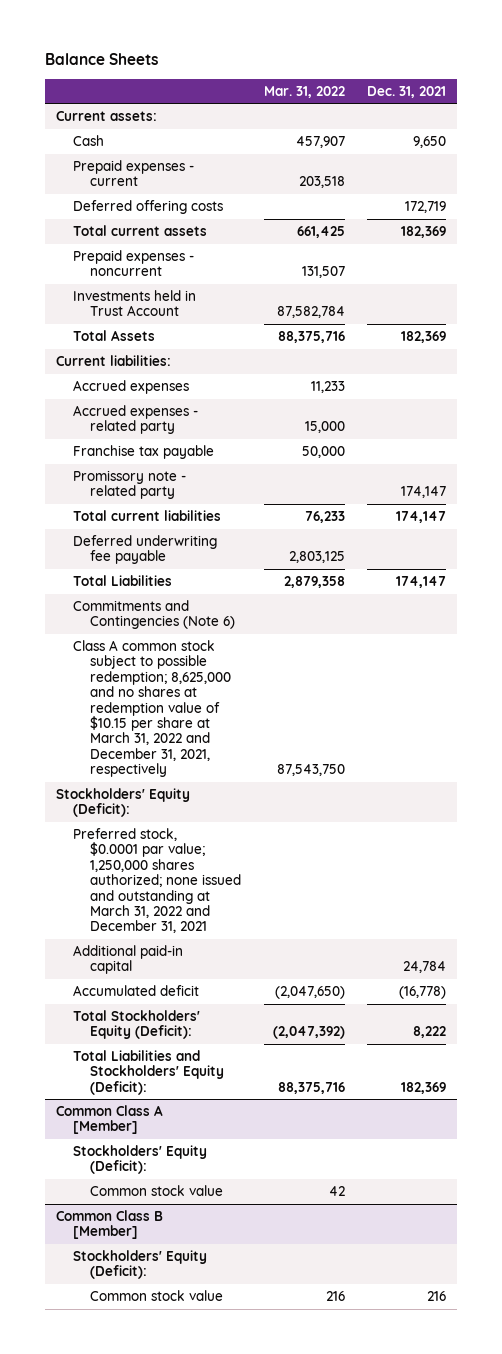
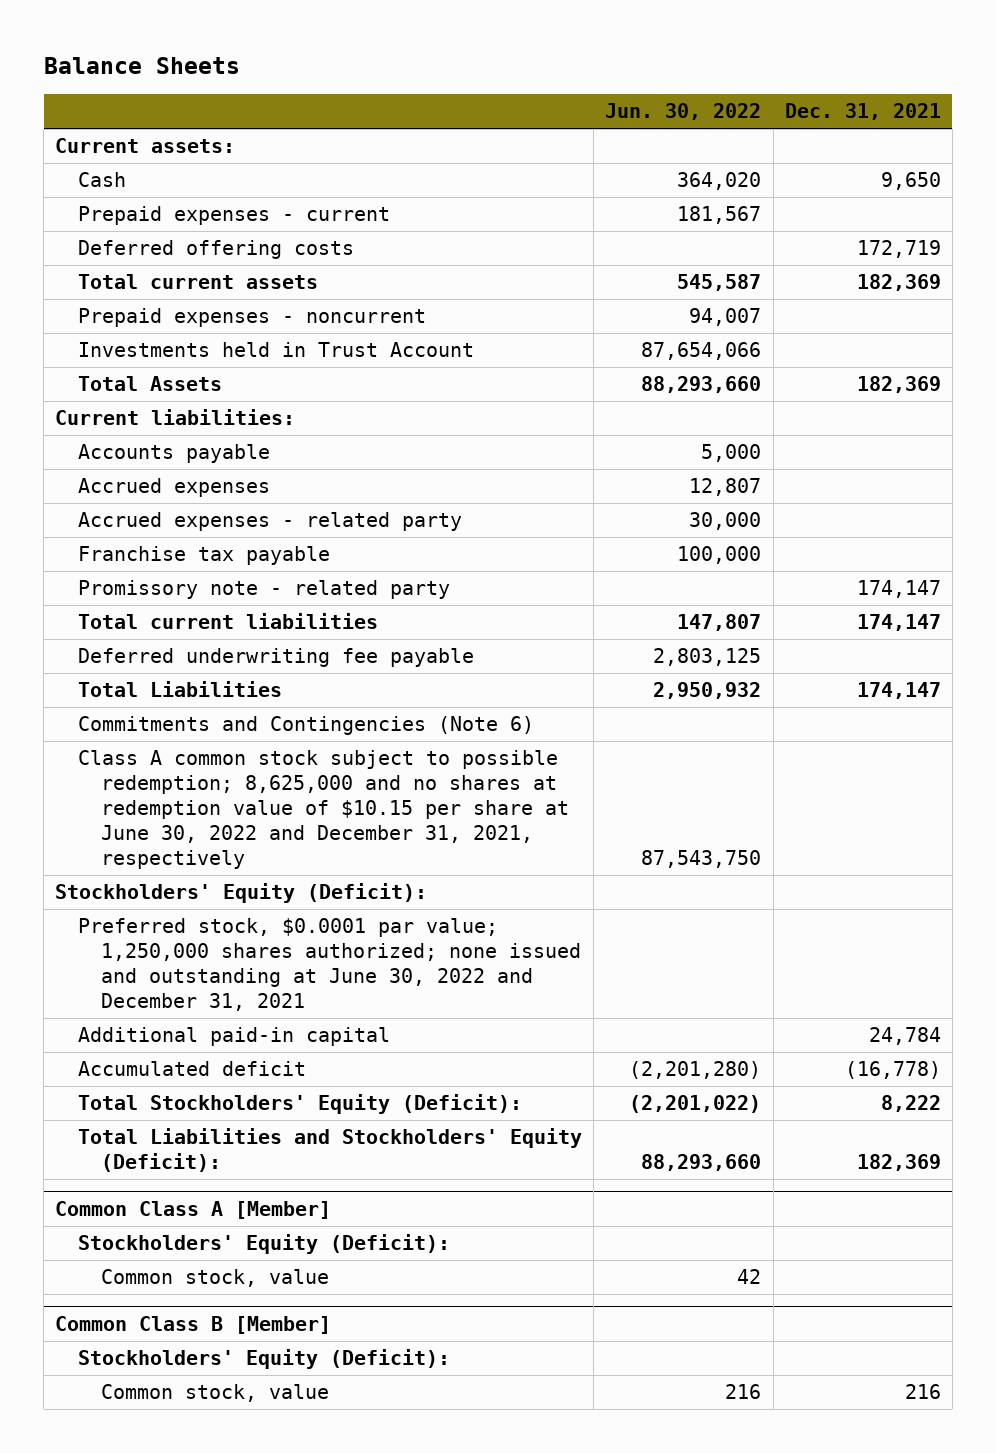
[263,85,345,98] Mar. 31, 2022 -> none
none -> [605,103,762,121] Jun. 30, 2022
none -> [78,444,271,464] Accounts payable
[73,640,232,778] Class A common stock subject to possible redemption; 8,625,000 and no shares at redemption value of $10.15 per share at March 31, 2022 and December 31, 2021, respectively -> [78,750,569,870] Class A common stock subject to possible redemption; 8,625,000 and no shares at redemption value of $10.15 per share at June 30, 2022 and December 31, 2021, respectively
[73,828,242,934] Preferred stock, $0.0001 par value; 1,250,000 shares authorized; none issued and outstanding at March 31, 2022 and December 31, 2021 -> [78,918,581,1012] Preferred stock, $0.0001 par value; 1,250,000 shares authorized; none issued and outstanding at June 30, 2022 and December 31, 2021
[90,1185,224,1197] Common stock value -> [100,1269,329,1288] Common stock, value
[90,1290,224,1302] Common stock value -> [100,1384,329,1403] Common stock, value

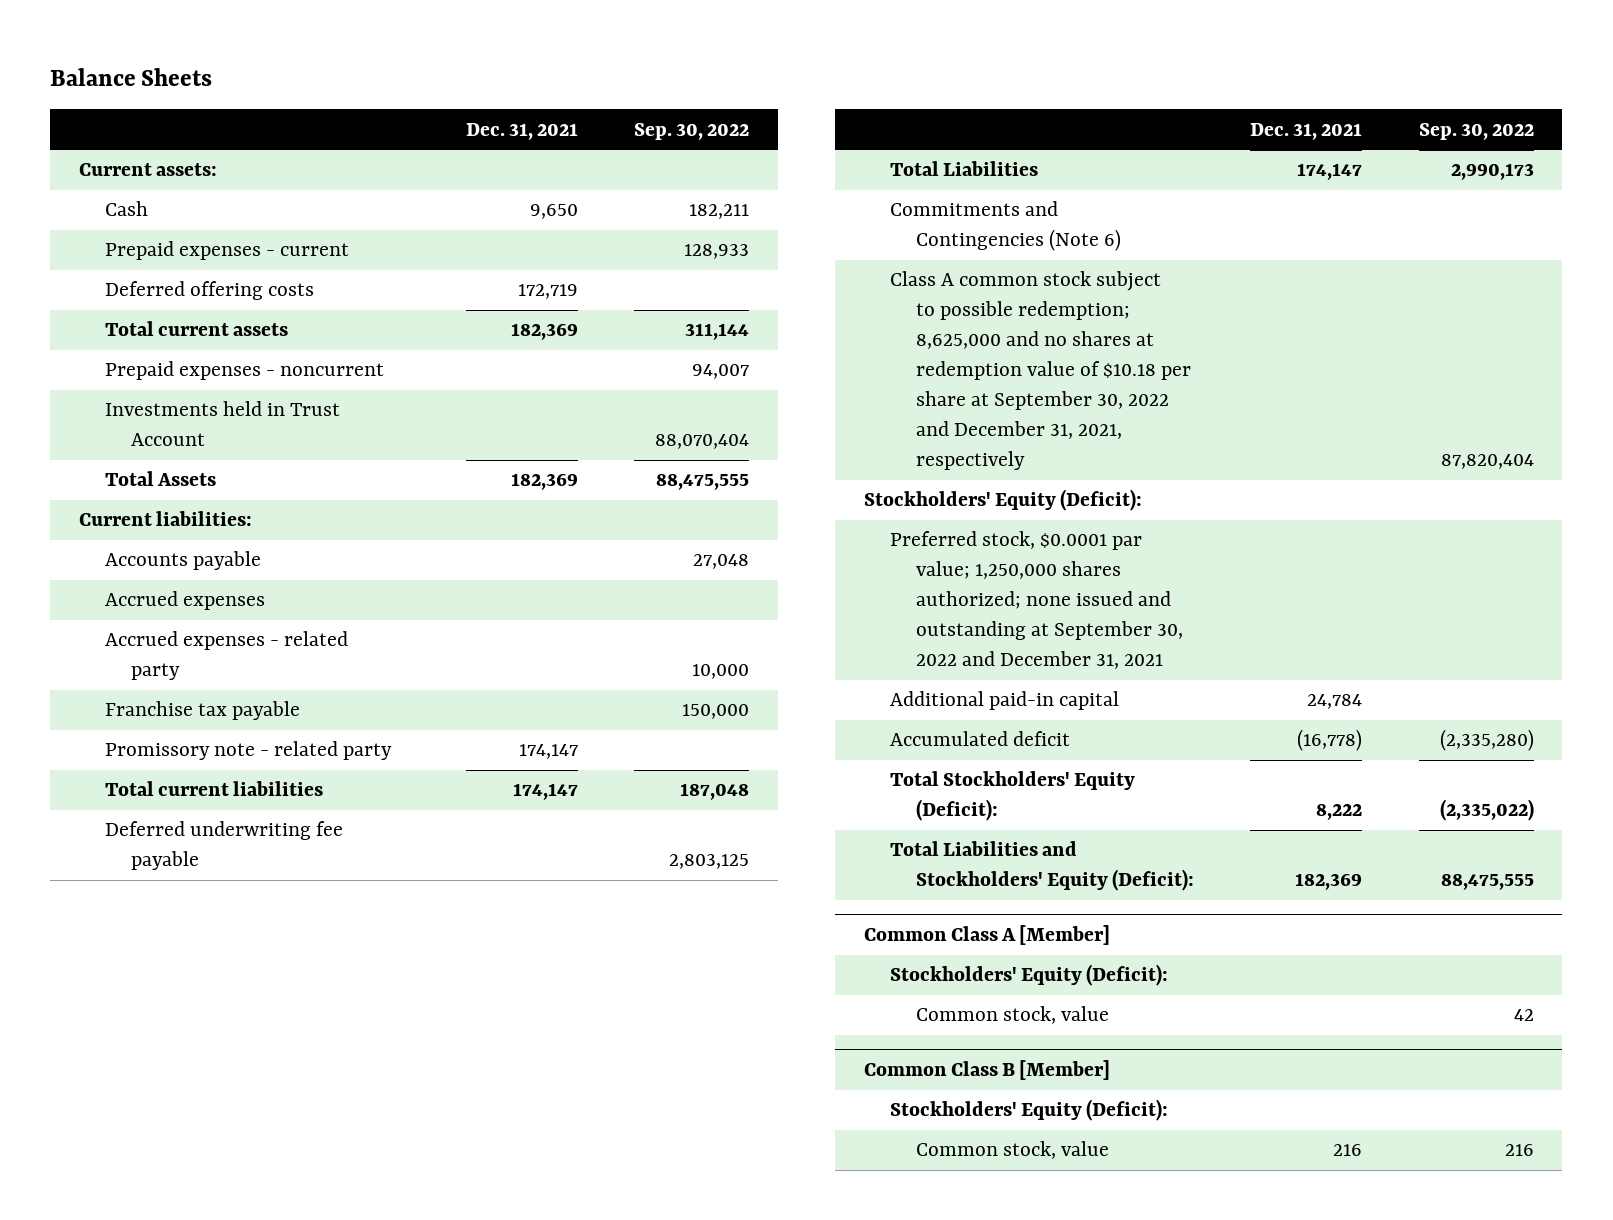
[605,103,762,121] Jun. 30, 2022 -> none
none -> [634,122,750,140] Sep. 30, 2022
[78,750,569,870] Class A common stock subject to possible redemption; 8,625,000 and no shares at redemption value of $10.15 per share at June 30, 2022 and December 31, 2021, respectively -> [889,271,1191,471] Class A common stock subject to possible redemption; 8,625,000 and no shares at redemption value of $10.18 per share at September 30, 2022 and December 31, 2021, respectively
[78,918,581,1012] Preferred stock, $0.0001 par value; 1,250,000 shares authorized; none issued and outstanding at June 30, 2022 and December 31, 2021 -> [889,531,1183,670] Preferred stock, $0.0001 par value; 1,250,000 shares authorized; none issued and outstanding at September 30, 2022 and December 31, 2021

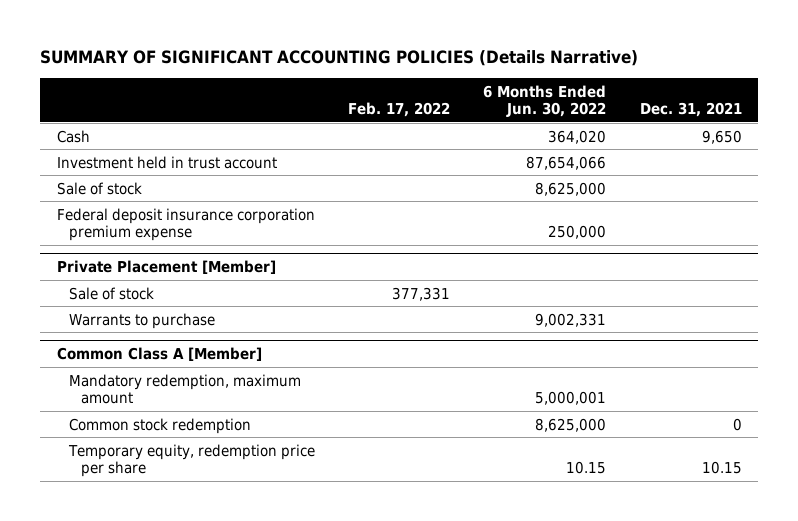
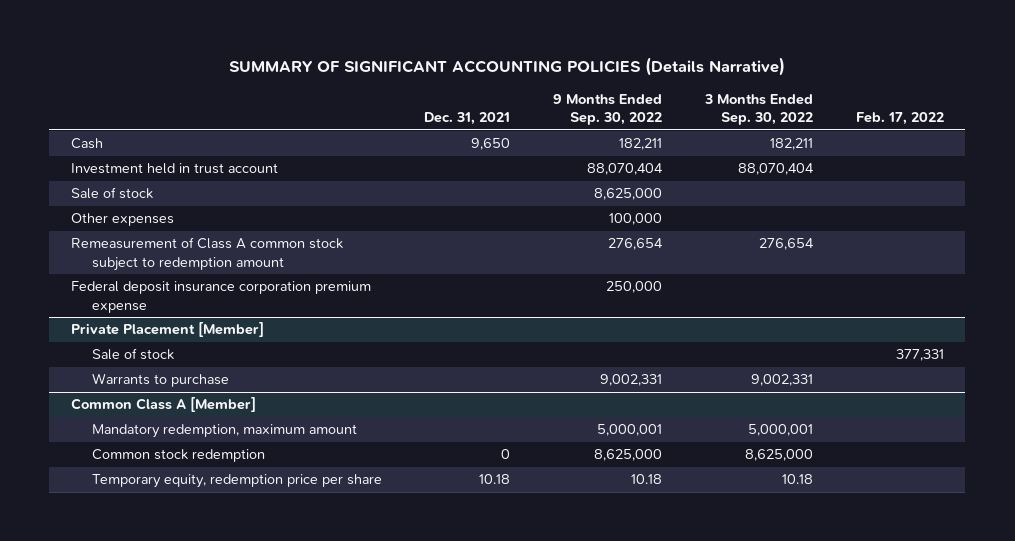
[483,84,607,118] 6 Months Ended Jun. 30, 2022 -> none
none -> [553,93,663,125] 9 Months Ended Sep. 30, 2022
none -> [704,93,814,125] 3 Months Ended Sep. 30, 2022
none -> [70,213,174,227] Other expenses
none -> [70,237,343,271] Remeasurement of Class A common stock subject to redemption amount
[701,461,742,475] 10.15 -> [479,474,511,485] 10.18

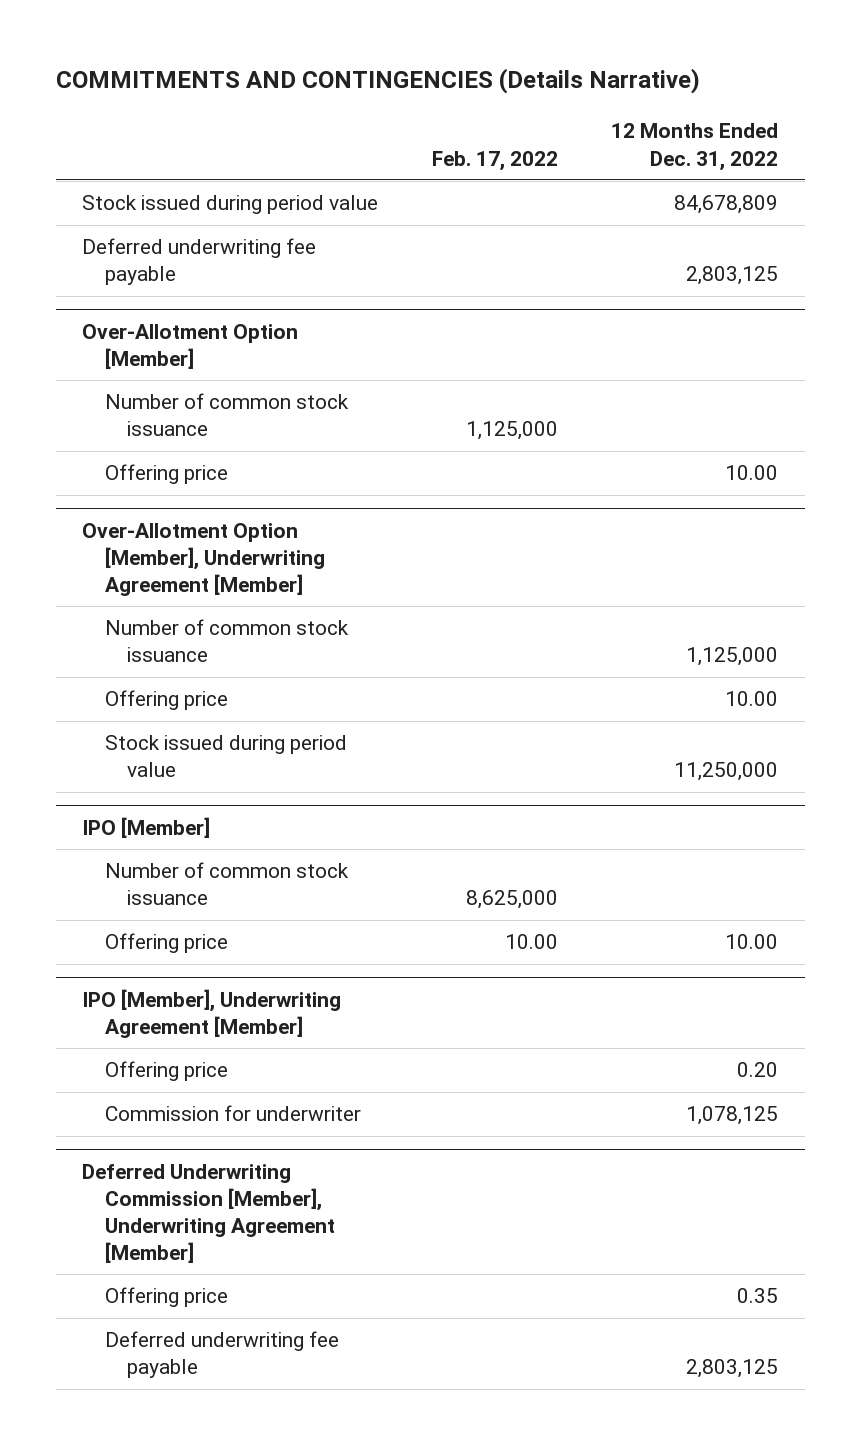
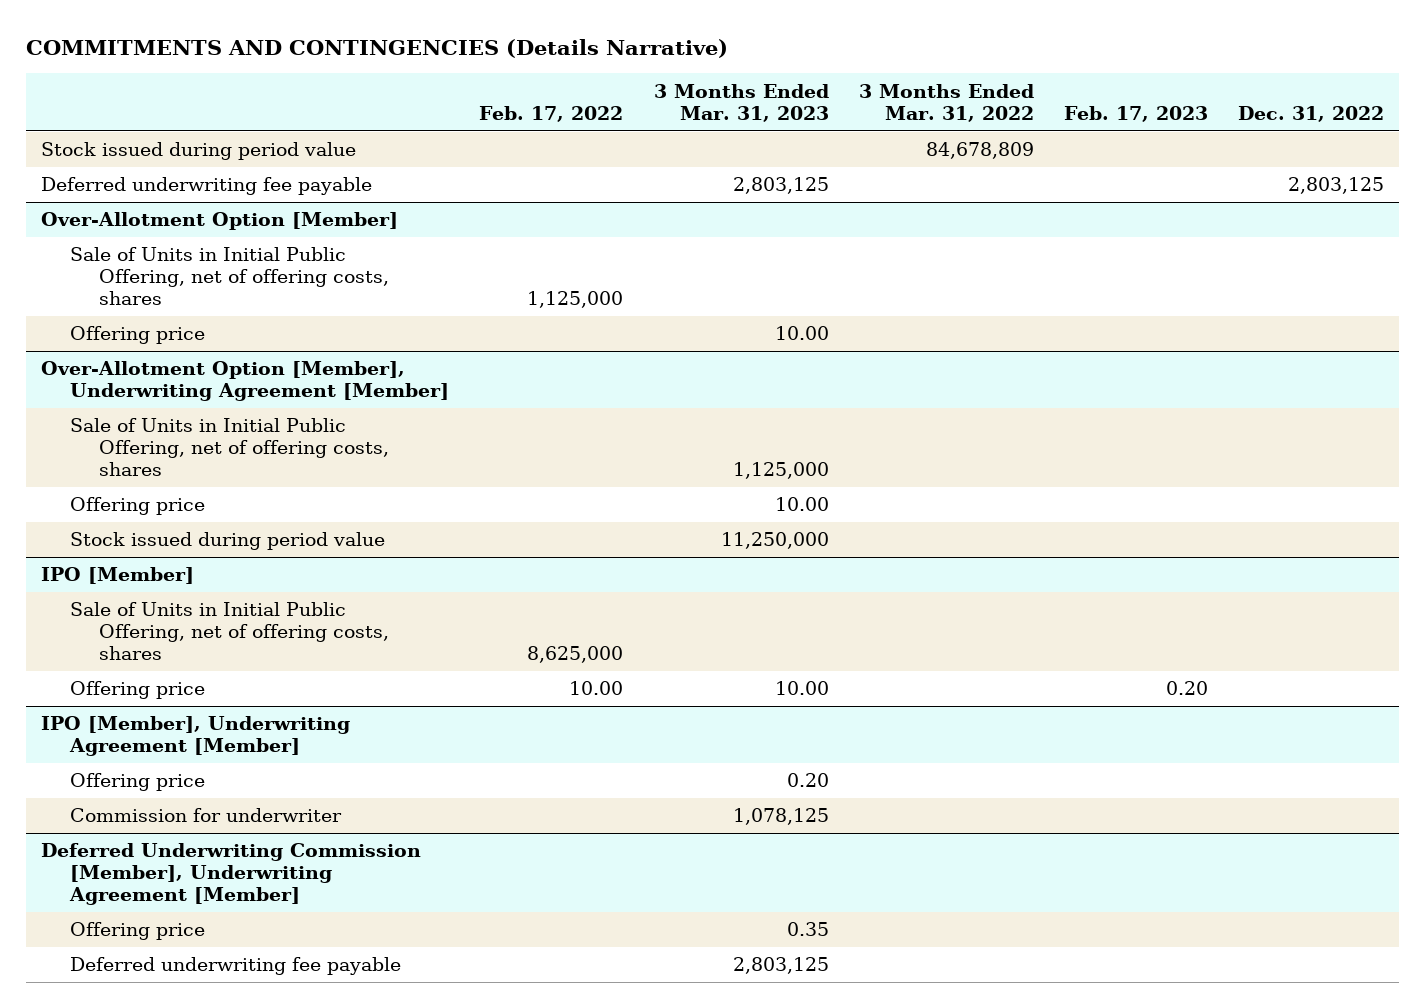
[611,123,779,171] 12 Months Ended Dec. 31, 2022 -> none
none -> [653,83,829,122] 3 Months Ended Mar. 31, 2023
none -> [858,83,1034,122] 3 Months Ended Mar. 31, 2022
none -> [1063,105,1208,122] Feb. 17, 2023
none -> [1238,105,1385,122] Dec. 31, 2022
[104,393,349,437] Number of common stock issuance -> [70,247,390,306] Sale of Units in Initial Public Offering, net of offering costs, shares
[104,619,349,663] Number of common stock issuance -> [70,418,390,477] Sale of Units in Initial Public Offering, net of offering costs, shares
[104,862,349,906] Number of common stock issuance -> [70,602,390,661] Sale of Units in Initial Public Offering, net of offering costs, shares

